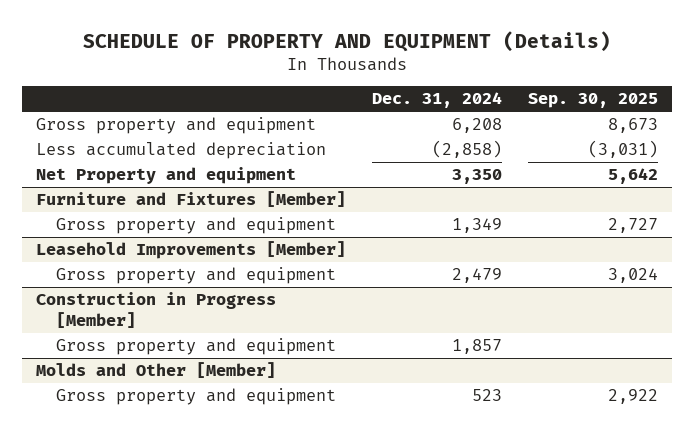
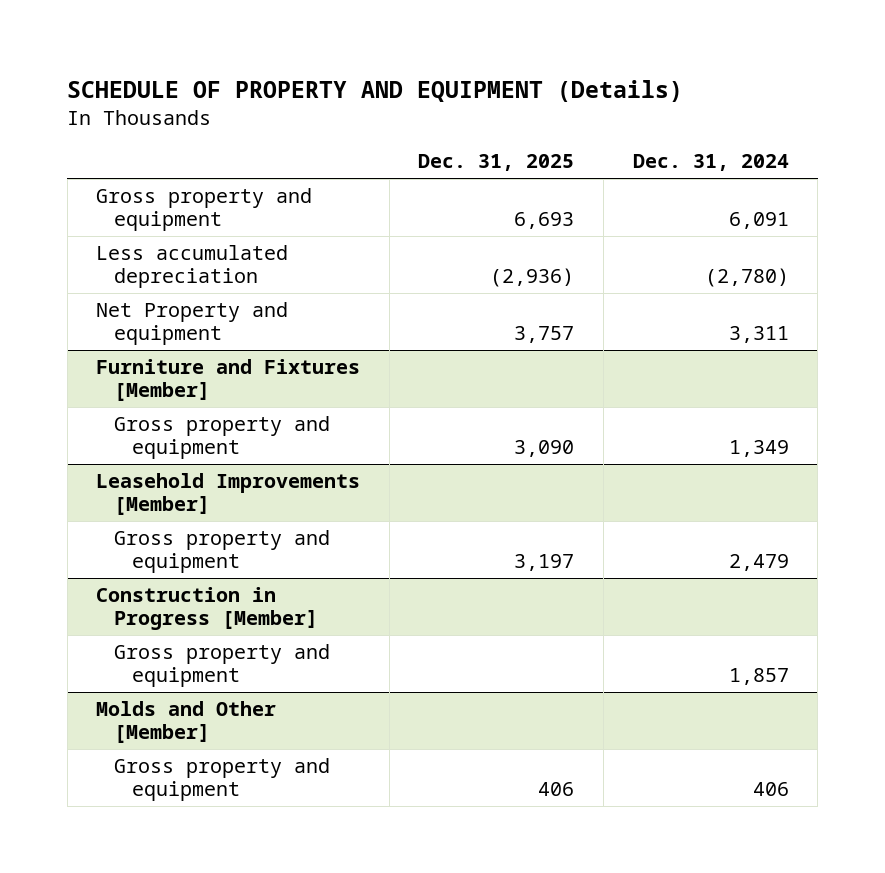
[528,93,659,109] Sep. 30, 2025 -> none
none -> [418,154,575,172] Dec. 31, 2025
[452,118,503,134] 6,208 -> [728,212,789,230] 6,091
[432,140,503,159] (2,858) -> [704,268,789,288] (2,780)
[452,169,503,185] 3,350 -> [728,326,789,344] 3,311
[472,389,503,402] 523 -> [752,782,789,797] 406

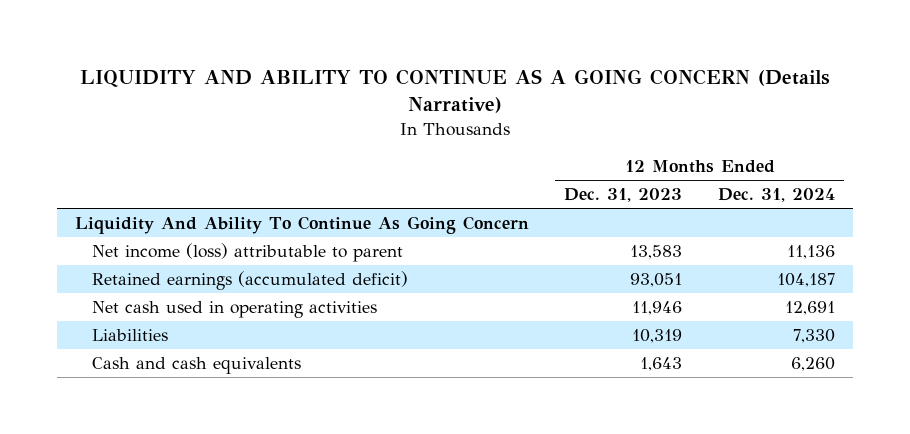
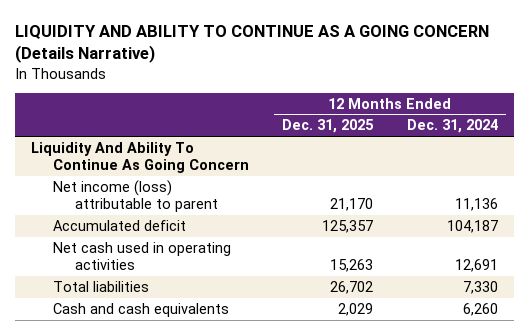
[564,188,683,203] Dec. 31, 2023 -> none
none -> [282,119,375,134] Dec. 31, 2025
[92,271,409,291] Retained earnings (accumulated deficit) -> [53,219,187,231] Accumulated deficit
[92,329,169,342] Liabilities -> [53,280,150,292] Total liabilities

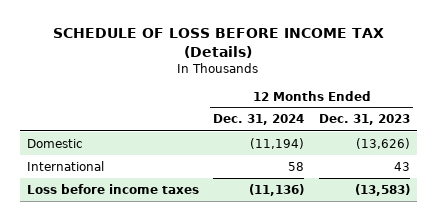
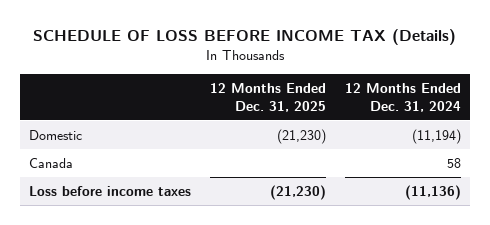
[318,114,410,126] Dec. 31, 2023 -> none
none -> [209,82,326,112] 12 Months Ended Dec. 31, 2025
[26,160,104,171] International -> [29,157,74,168] Canada

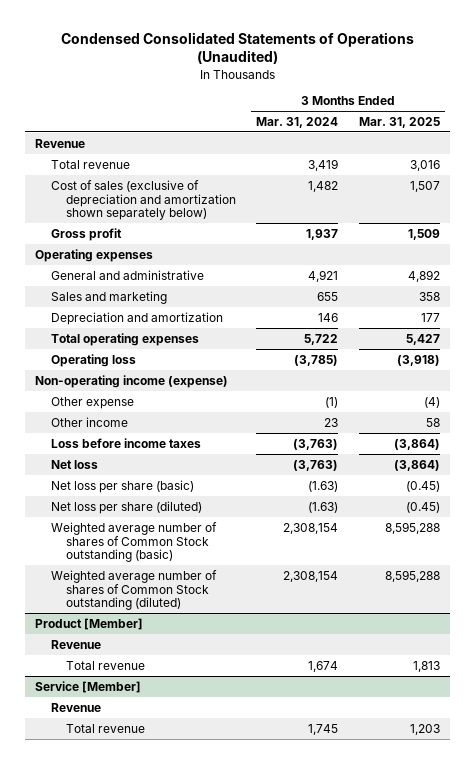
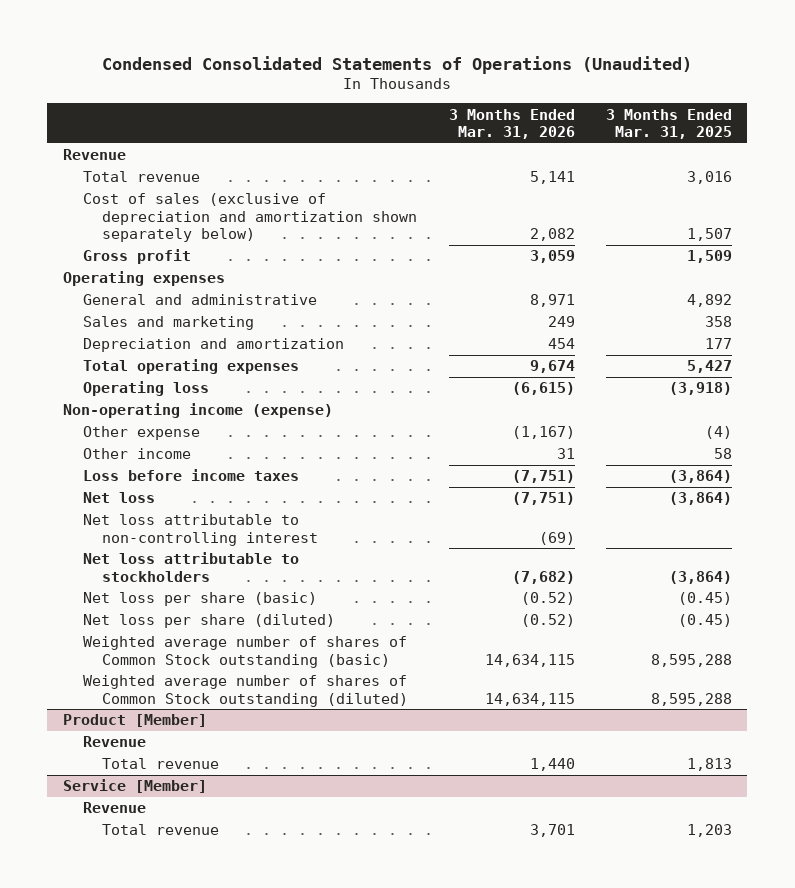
[256,116,339,128] Mar. 31, 2024 -> none
none -> [448,108,575,140] 3 Months Ended Mar. 31, 2026
none -> [82,514,319,546] Net loss attributable to non-controlling interest
none -> [82,552,299,582] Net loss attributable to stockholders

